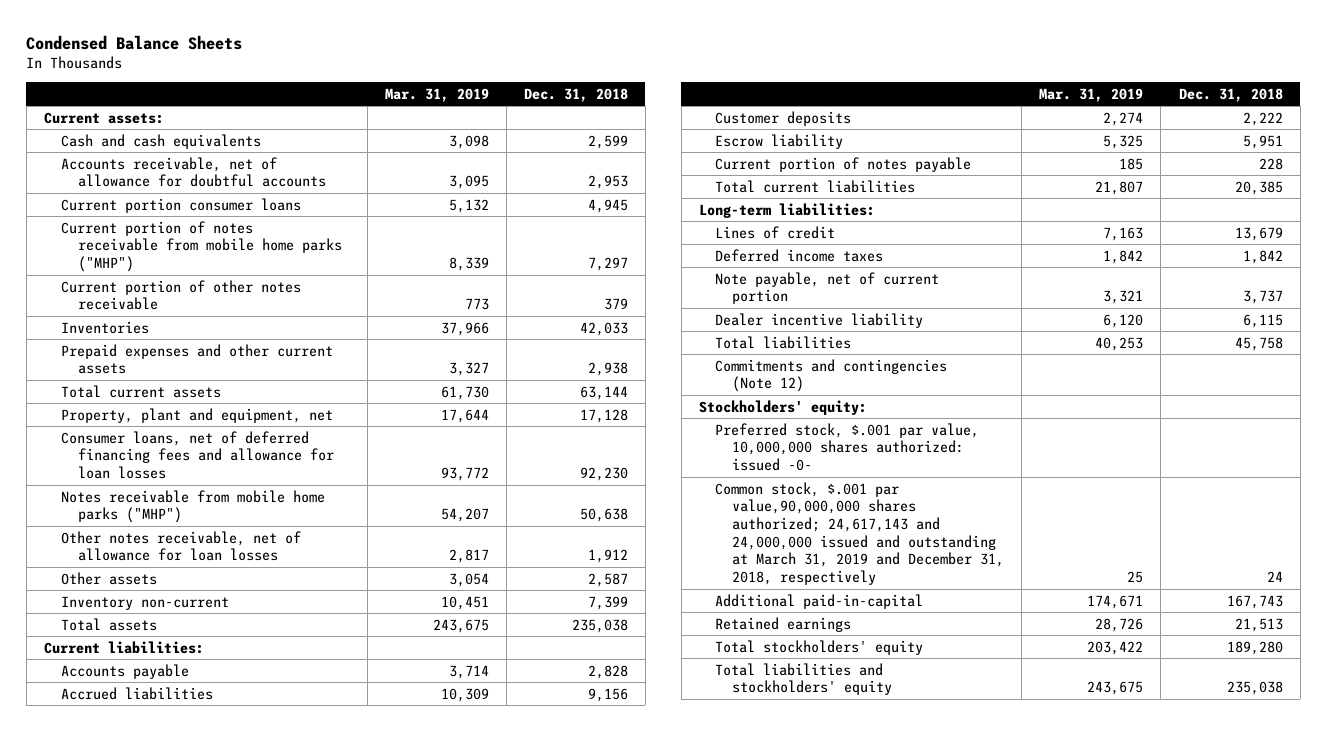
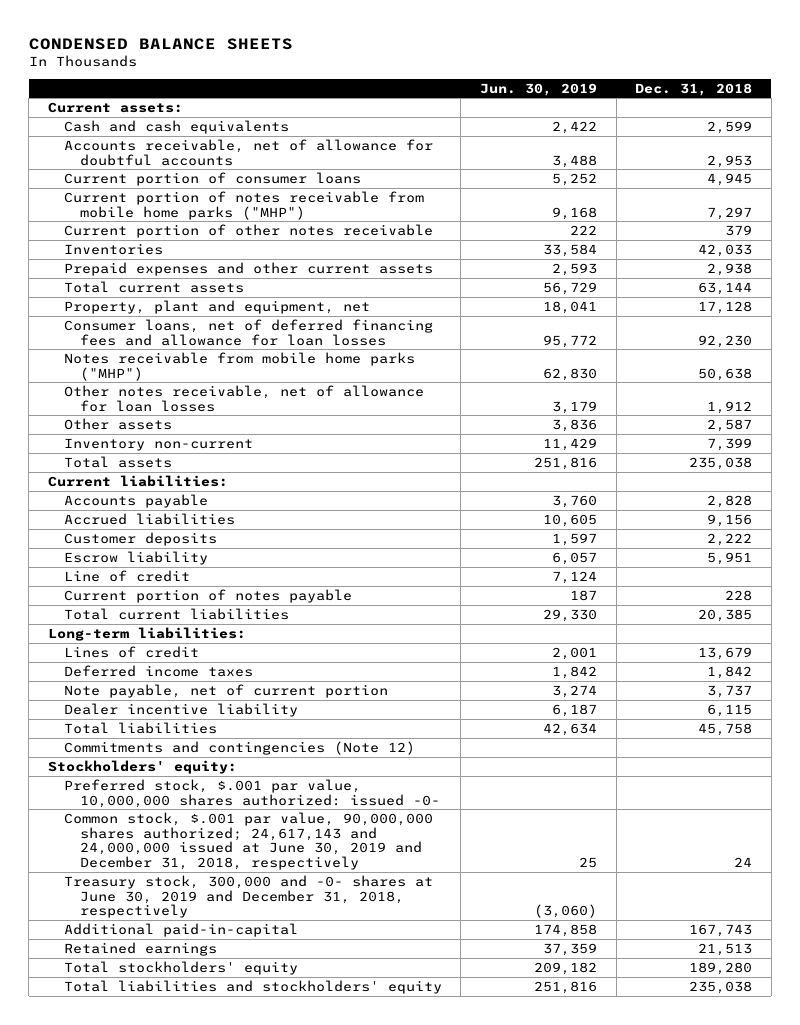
[26,34,243,50] Condensed Balance Sheets -> [28,37,293,50] CONDENSED BALANCE SHEETS
[384,87,489,102] Mar. 31, 2019 -> none
none -> [479,82,597,96] Jun. 30, 2019
[60,197,301,213] Current portion consumer loans -> [63,171,361,186] Current portion of consumer loans
none -> [63,569,190,582] Line of credit
[715,481,1005,585] Common stock, $.001 par value,90,000,000 shares authorized; 24,617,143 and 24,000,000 issued and outstanding at March 31, 2019 and December 31, 2018, respectively -> [63,811,433,871] Common stock, $.001 par value, 90,000,000 shares authorized; 24,617,143 and 24,000,000 issued at June 30, 2019 and December 31, 2018, respectively
none -> [63,874,433,919] Treasury stock, 300,000 and -0- shares at June 30, 2019 and December 31, 2018, respectively

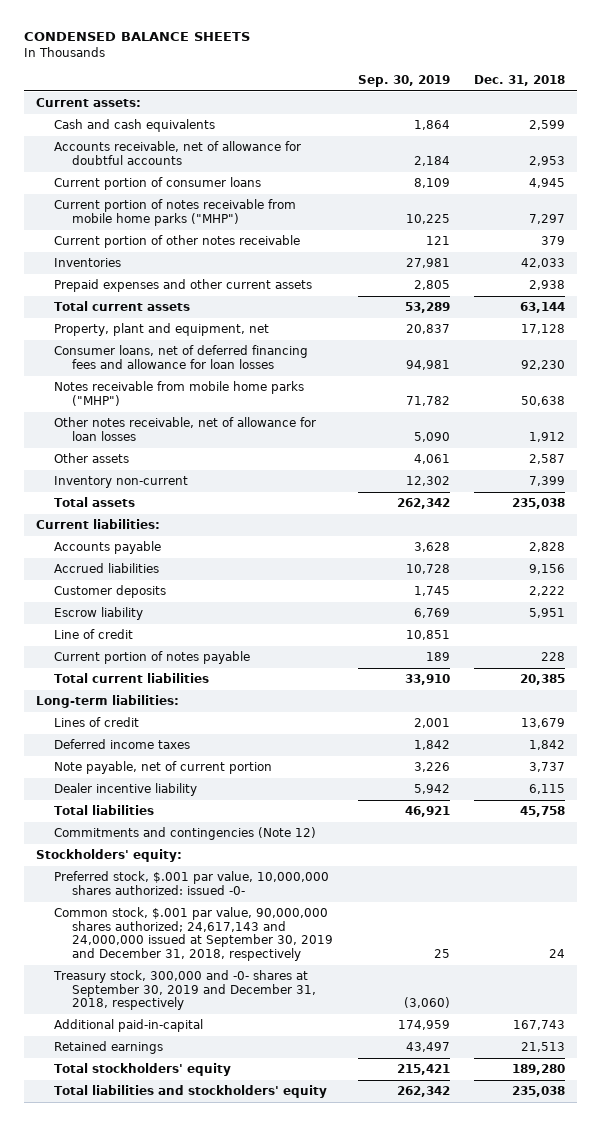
[479,82,597,96] Jun. 30, 2019 -> none
none -> [357,74,450,87] Sep. 30, 2019
[63,811,433,871] Common stock, $.001 par value, 90,000,000 shares authorized; 24,617,143 and 24,000,000 issued at June 30, 2019 and December 31, 2018, respectively -> [53,907,334,962] Common stock, $.001 par value, 90,000,000 shares authorized; 24,617,143 and 24,000,000 issued at September 30, 2019 and December 31, 2018, respectively
[63,874,433,919] Treasury stock, 300,000 and -0- shares at June 30, 2019 and December 31, 2018, respectively -> [52,970,317,1011] Treasury stock, 300,000 and -0- shares at September 30, 2019 and December 31, 2018, respectively

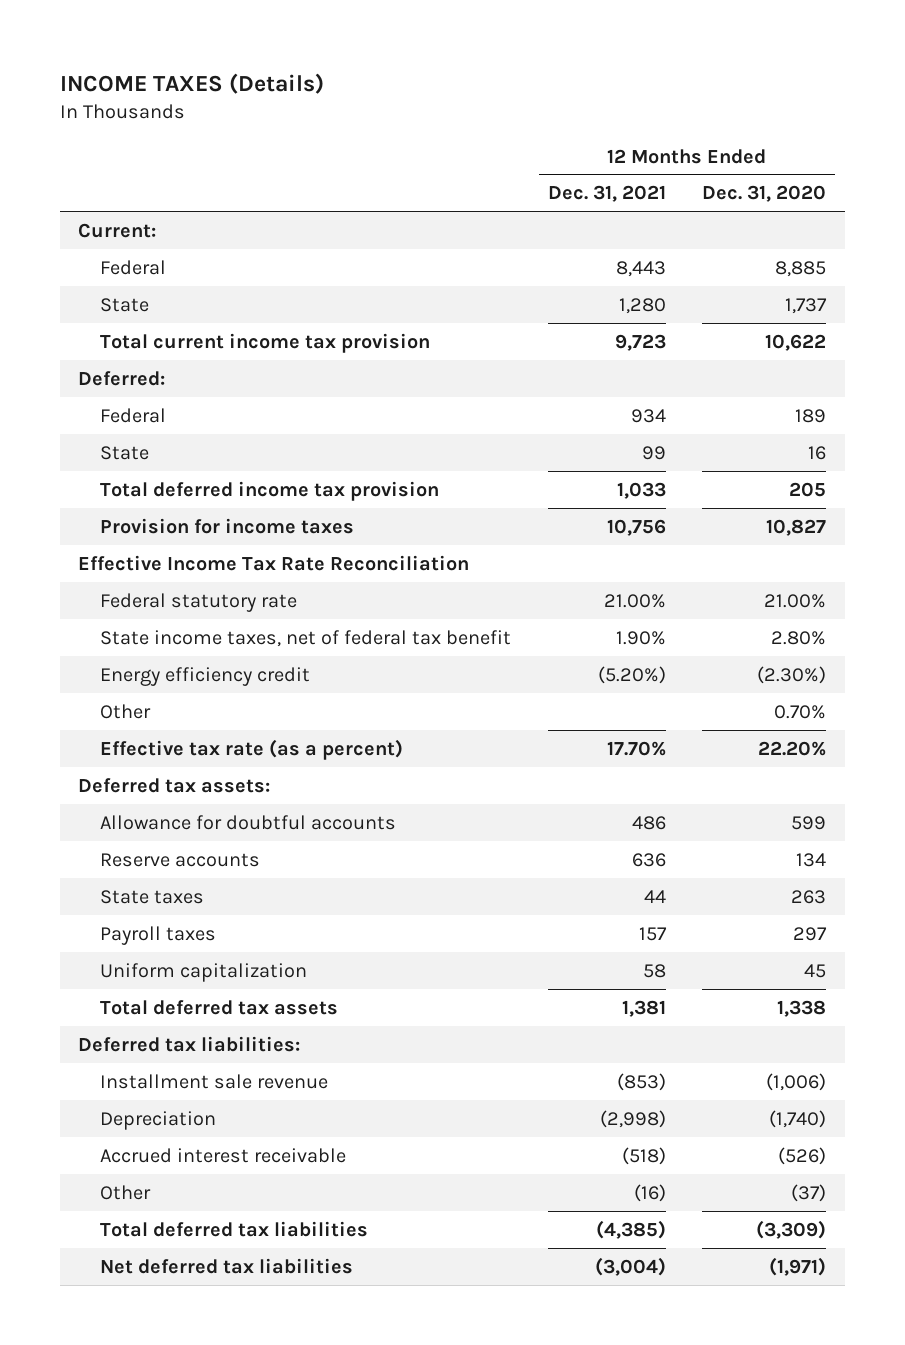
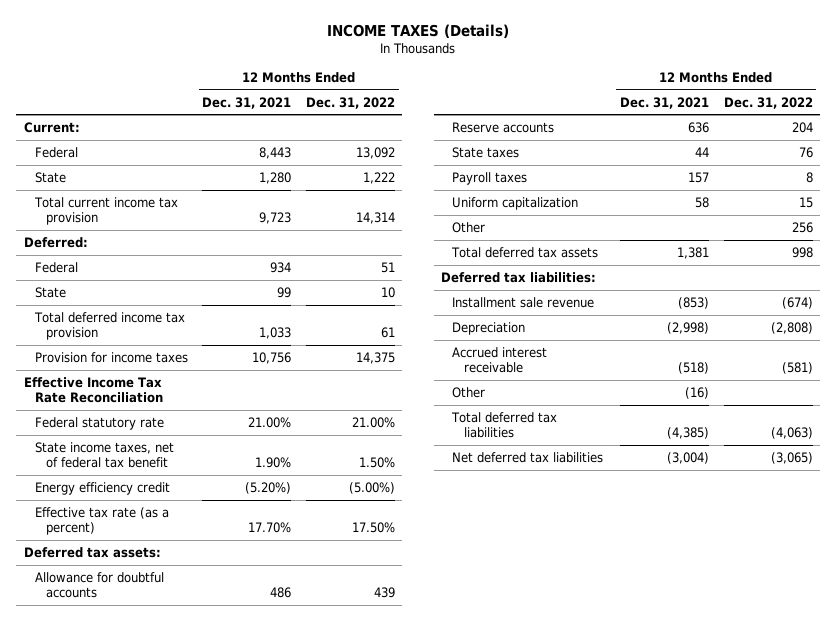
[702,185,827,203] Dec. 31, 2020 -> none
none -> [306,96,396,109] Dec. 31, 2022
[100,703,152,719] Other -> [452,221,486,233] Other

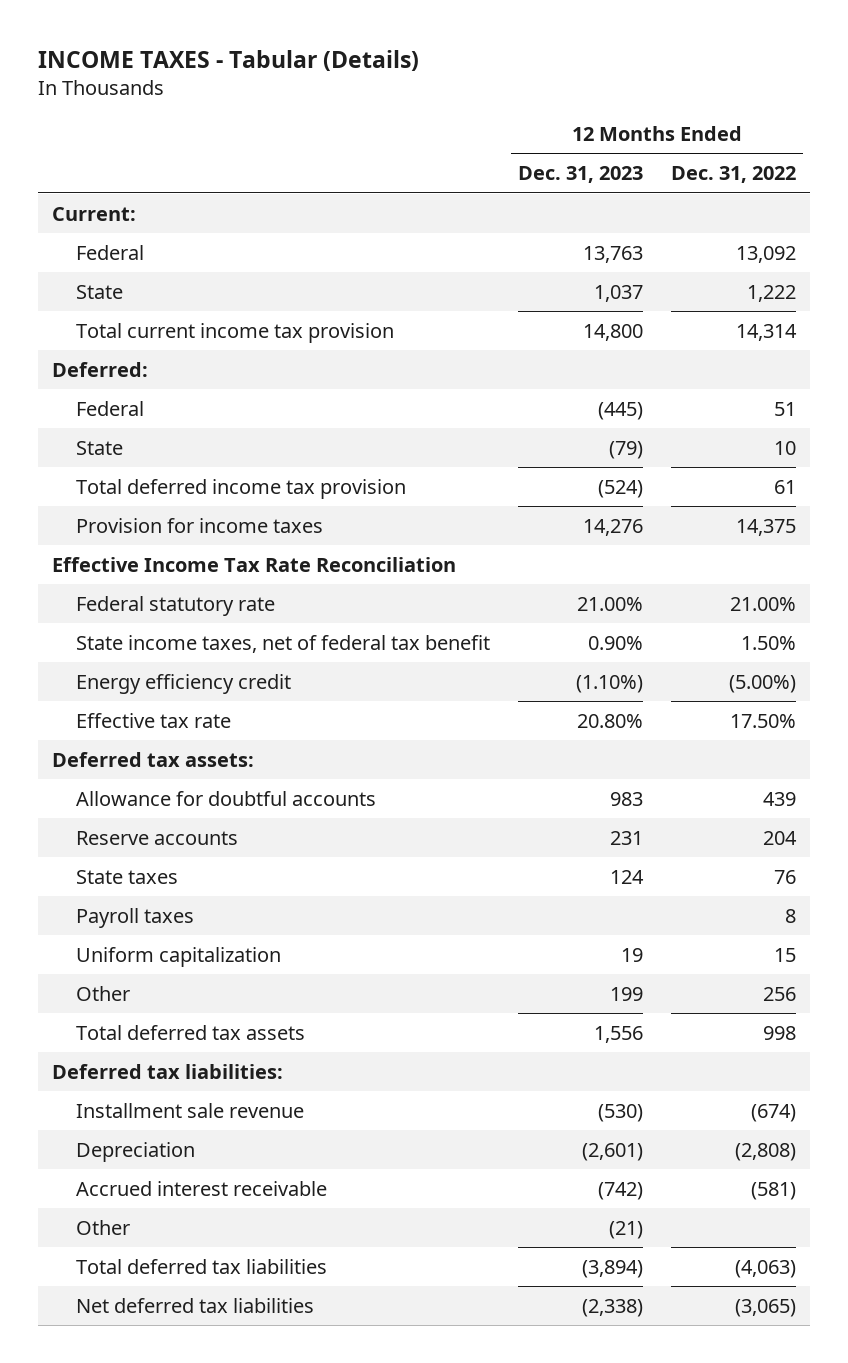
[327,23,510,38] INCOME TAXES (Details) -> [37,50,419,72] INCOME TAXES - Tabular (Details)
[202,96,292,109] Dec. 31, 2021 -> none
none -> [517,166,643,184] Dec. 31, 2023
[34,506,169,536] Effective tax rate (as a percent) -> [75,712,231,728] Effective tax rate

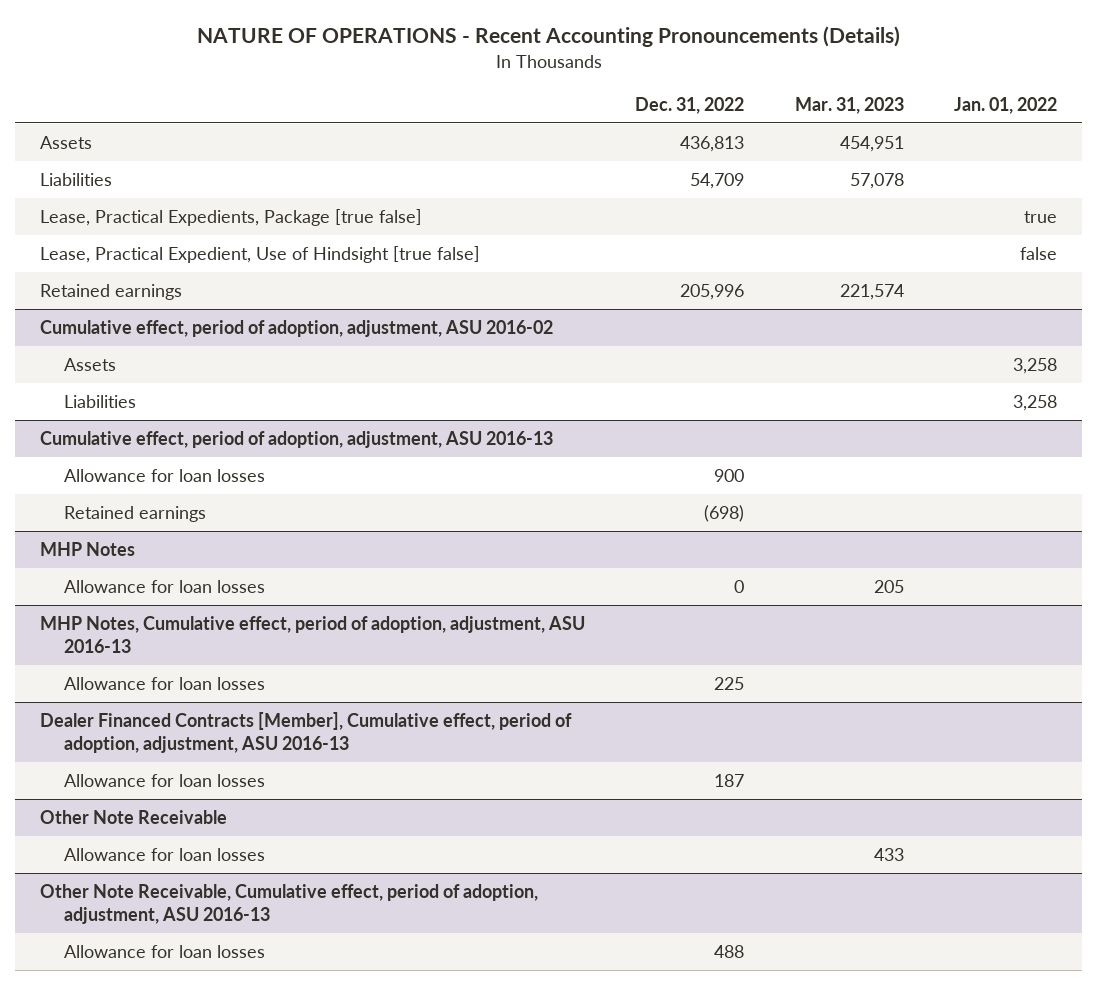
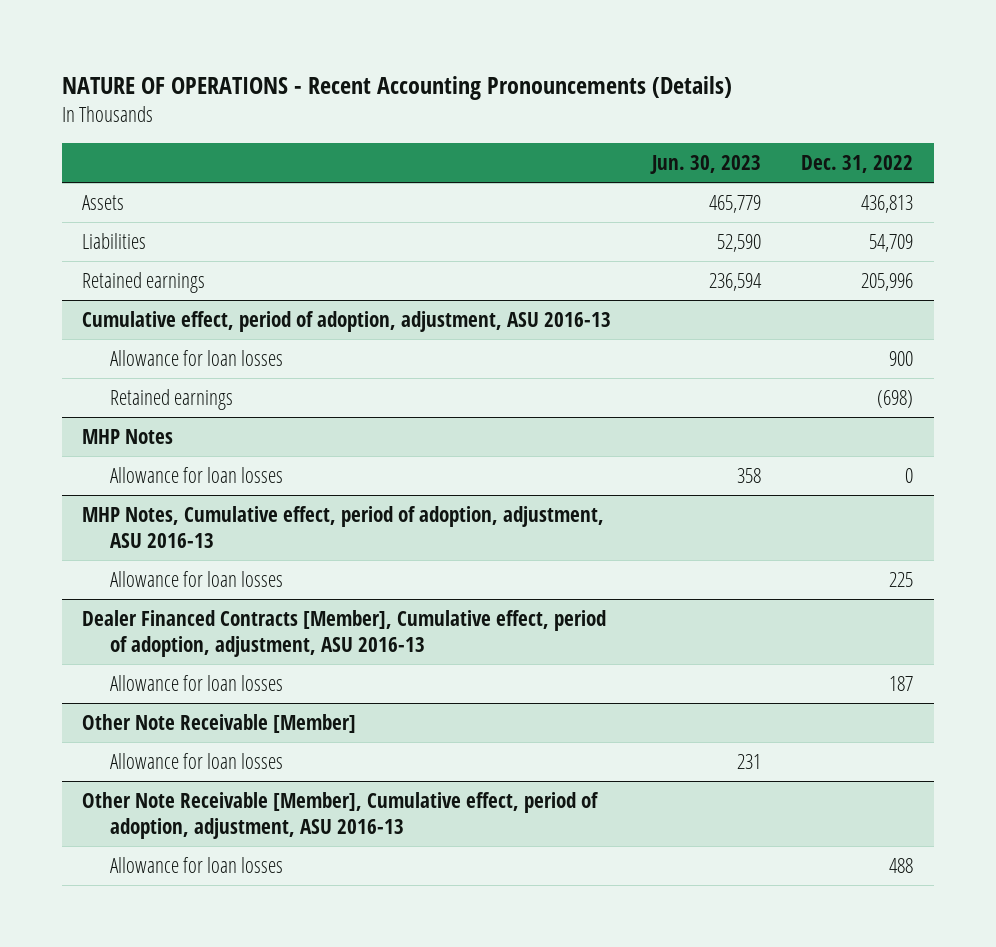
[794,96,904,114] Mar. 31, 2023 -> none
[954,96,1058,114] Jan. 01, 2022 -> none
none -> [649,155,761,175] Jun. 30, 2023
[39,209,422,227] Lease, Practical Expedients, Package [true false] -> none
[39,246,480,264] Lease, Practical Expedient, Use of Hindsight [true false] -> none
[39,320,553,338] Cumulative effect, period of adoption, adjustment, ASU 2016-02 -> none
[64,358,117,372] Assets -> none
[64,395,137,409] Liabilities -> none
[39,810,227,825] Other Note Receivable -> [82,713,357,733] Other Note Receivable [Member]
[39,884,538,925] Other Note Receivable, Cumulative effect, period of adoption, adjustment, ASU 2016-13 -> [82,791,600,840] Other Note Receivable [Member], Cumulative effect, period of adoption, adjustment, ASU 2016-13

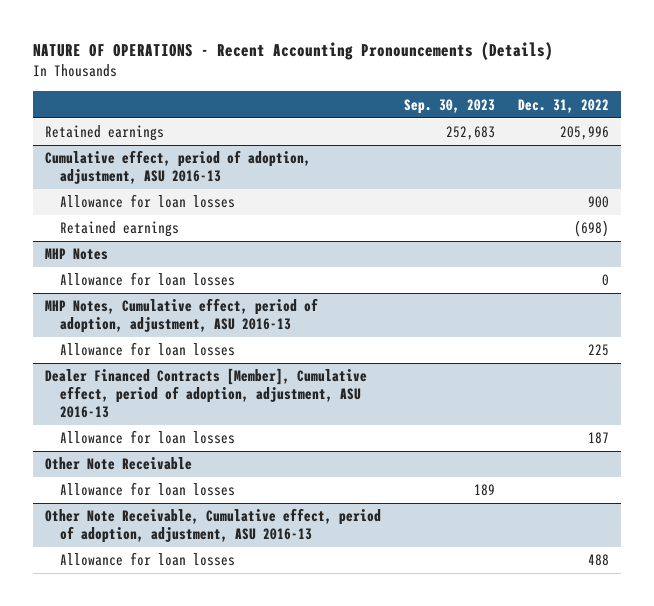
[649,155,761,175] Jun. 30, 2023 -> none
none -> [404,98,496,114] Sep. 30, 2023
[82,194,125,210] Assets -> none
[82,232,147,249] Liabilities -> none
[82,713,357,733] Other Note Receivable [Member] -> [44,457,192,471] Other Note Receivable
[82,791,600,840] Other Note Receivable [Member], Cumulative effect, period of adoption, adjustment, ASU 2016-13 -> [44,508,381,544] Other Note Receivable, Cumulative effect, period of adoption, adjustment, ASU 2016-13

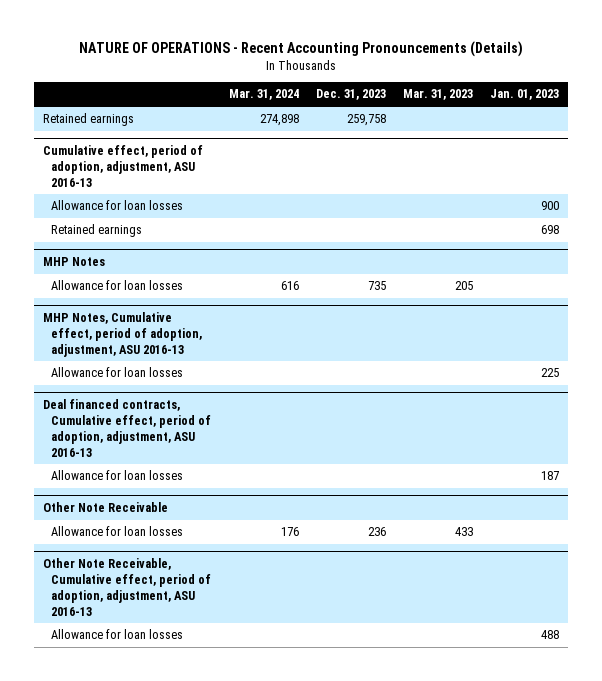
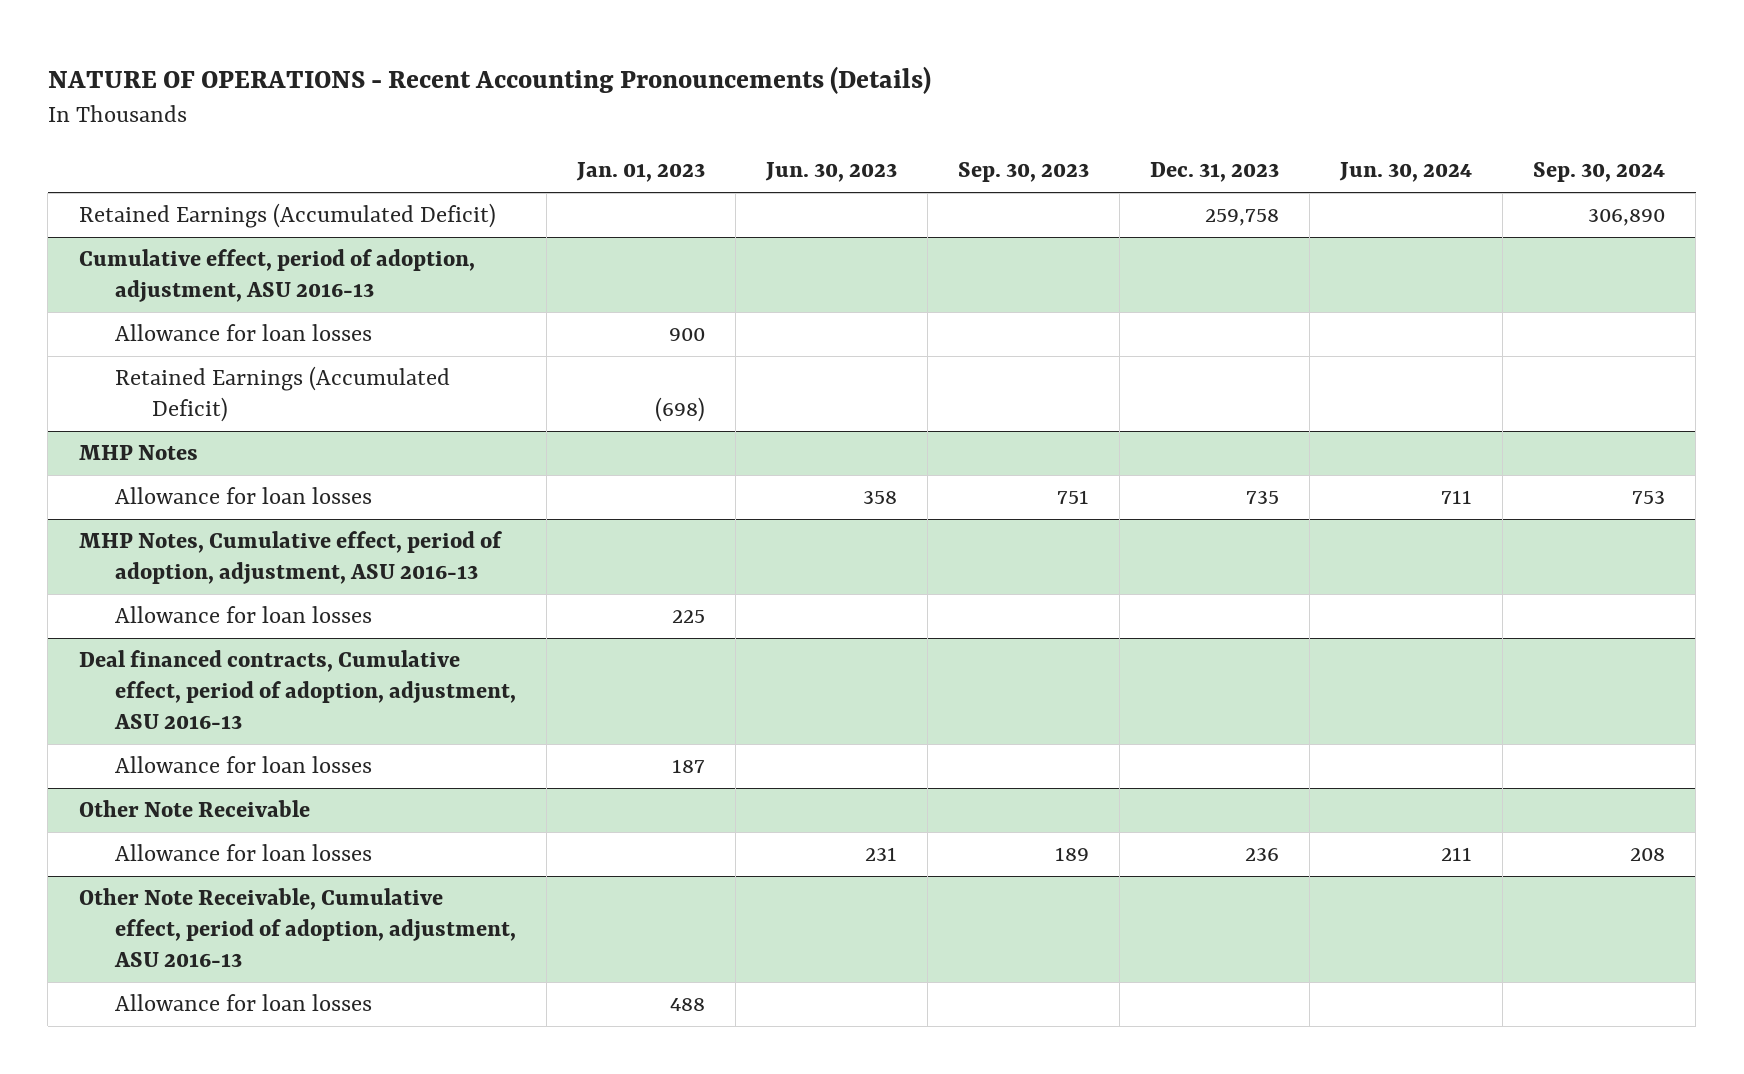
[228,89,299,101] Mar. 31, 2024 -> none
[403,89,474,101] Mar. 31, 2023 -> none
none -> [765,162,898,183] Jun. 30, 2023
none -> [958,162,1090,183] Sep. 30, 2023
none -> [1339,162,1473,183] Jun. 30, 2024
none -> [1533,162,1666,183] Sep. 30, 2024
[42,113,134,127] Retained earnings -> [78,203,496,229] Retained Earnings (Accumulated Deficit)
[51,224,143,238] Retained earnings -> [115,366,451,423] Retained Earnings (Accumulated Deficit)
[541,225,560,235] 698 -> [655,397,706,423] (698)

